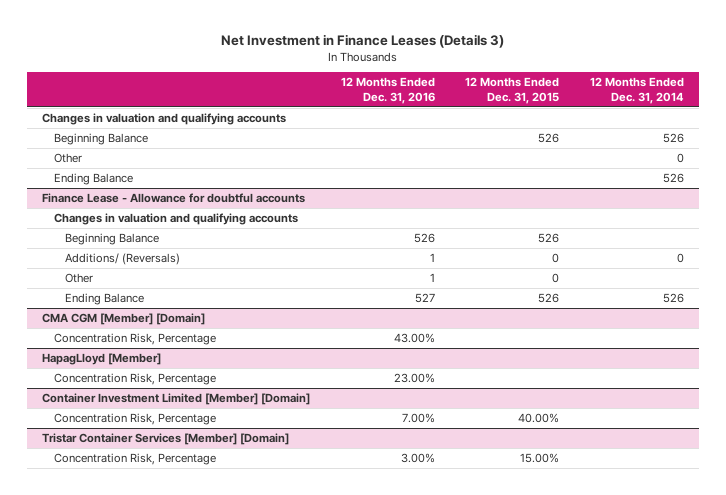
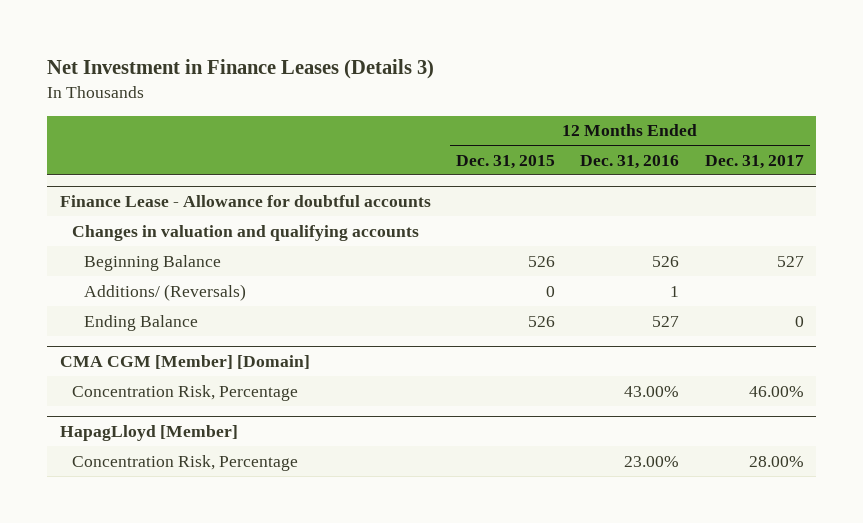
[589,77,684,104] 12 Months Ended Dec. 31, 2014 -> none
none -> [704,154,804,169] Dec. 31, 2017
[42,113,287,126] Changes in valuation and qualifying accounts -> none
[53,133,148,146] Beginning Balance -> none
[53,153,82,164] Other -> none
[53,173,133,186] Ending Balance -> none
[65,273,94,284] Other -> none
[42,393,311,406] Container Investment Limited [Member] [Domain] -> none
[53,413,216,426] Concentration Risk, Percentage -> none
[42,433,290,446] Tristar Container Services [Member] [Domain] -> none
[53,453,216,466] Concentration Risk, Percentage -> none

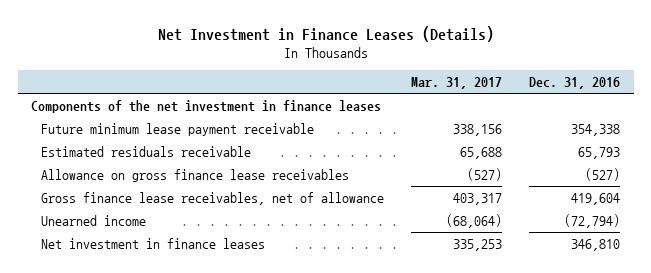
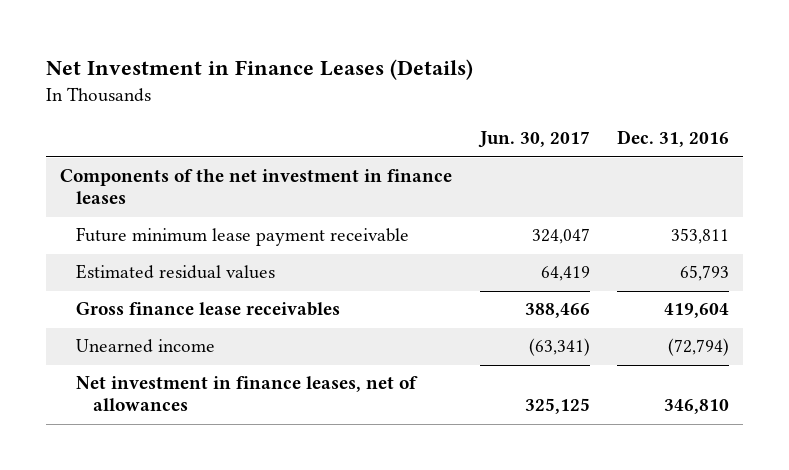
[411,77,503,90] Mar. 31, 2017 -> none
none -> [477,131,590,149] Jun. 30, 2017
[41,168,350,182] Allowance on gross finance lease receivables -> none
[571,123,621,136] 354,338 -> [671,228,730,245] 353,811
[41,145,252,157] Estimated residuals receivable -> [76,264,276,280] Estimated residual values
[41,191,385,205] Gross finance lease receivables, net of allowance -> [76,302,341,317] Gross finance lease receivables
[41,237,266,249] Net investment in finance leases -> [76,376,419,412] Net investment in finance leases, net of allowances

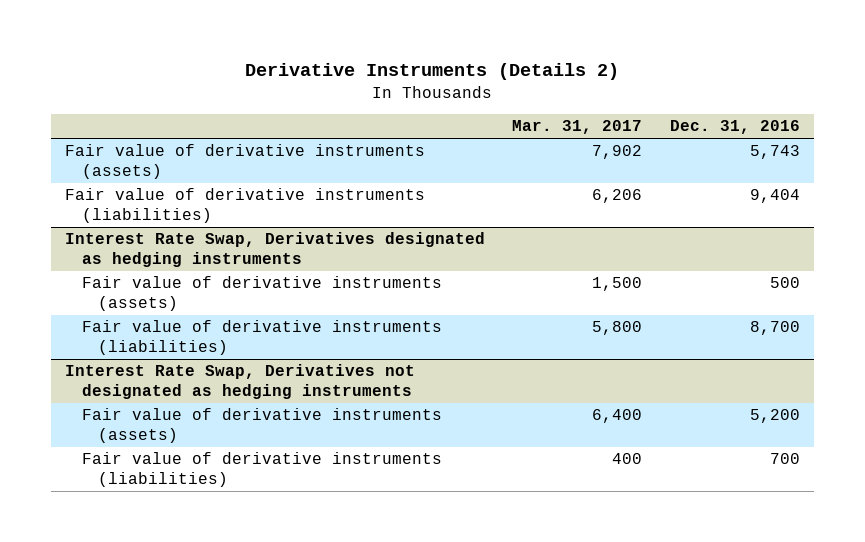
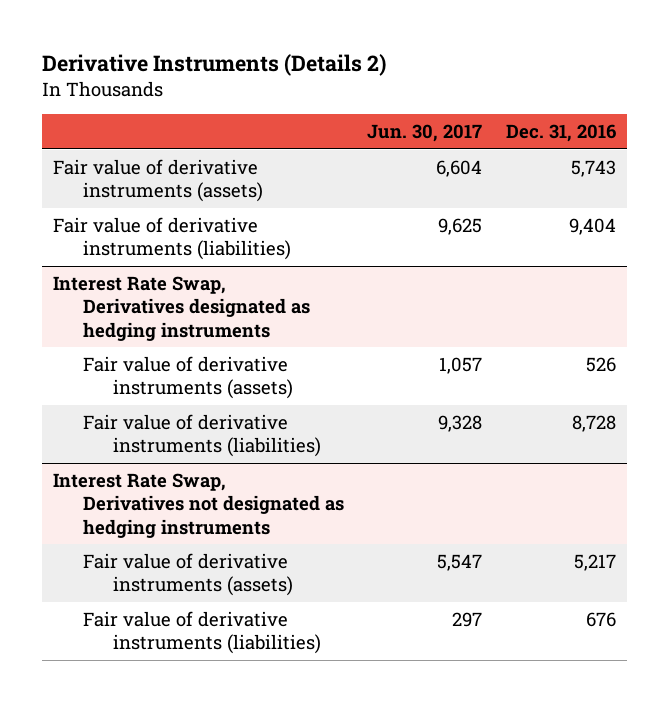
[512,120,643,135] Mar. 31, 2017 -> none
none -> [367,124,483,143] Jun. 30, 2017
[769,277,800,289] 500 -> [585,356,616,372] 526
[749,321,800,336] 8,700 -> [571,414,616,432] 8,728
[749,409,800,424] 5,200 -> [573,553,616,571] 5,217
[769,453,800,465] 700 -> [585,611,616,627] 676

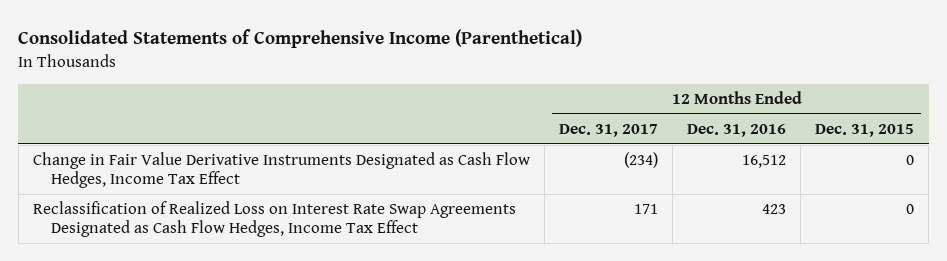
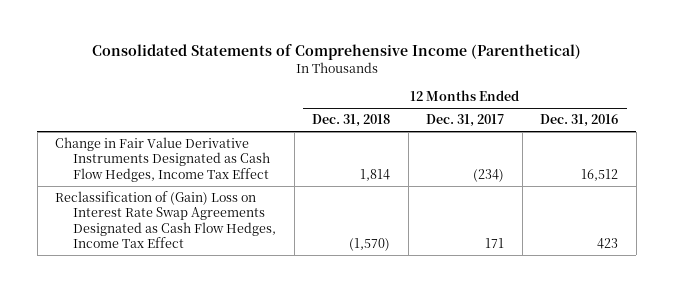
[815,123,915,137] Dec. 31, 2015 -> none
none -> [312,114,391,128] Dec. 31, 2018
[33,201,517,238] Reclassification of Realized Loss on Interest Rate Swap Agreements Designated as Cash Flow Hedges, Income Tax Effect -> [55,190,277,248] Reclassification of (Gain) Loss on Interest Rate Swap Agreements Designated as Cash Flow Hedges, Income Tax Effect

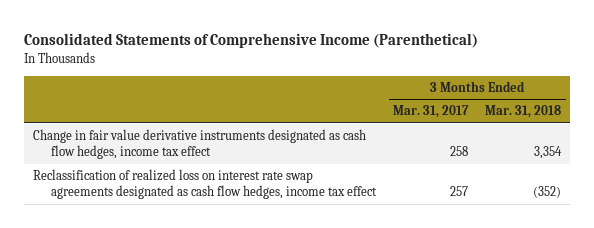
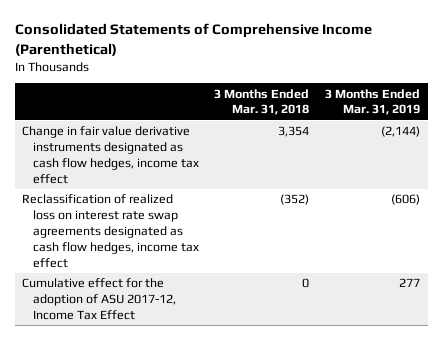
[393,105,470,119] Mar. 31, 2017 -> none
none -> [325,88,421,116] 3 Months Ended Mar. 31, 2019
none -> [22,278,176,321] Cumulative effect for the adoption of ASU 2017-12, Income Tax Effect

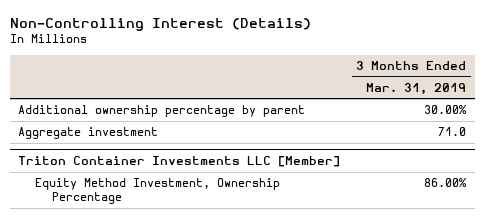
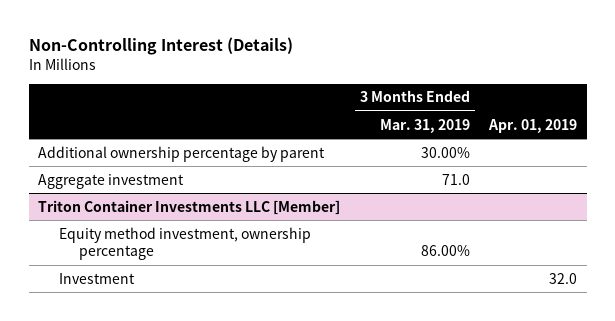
none -> [488,118,578,133] Apr. 01, 2019
[34,178,280,205] Equity Method Investment, Ownership Percentage -> [58,226,311,261] Equity method investment, ownership percentage
none -> [58,272,135,284] Investment

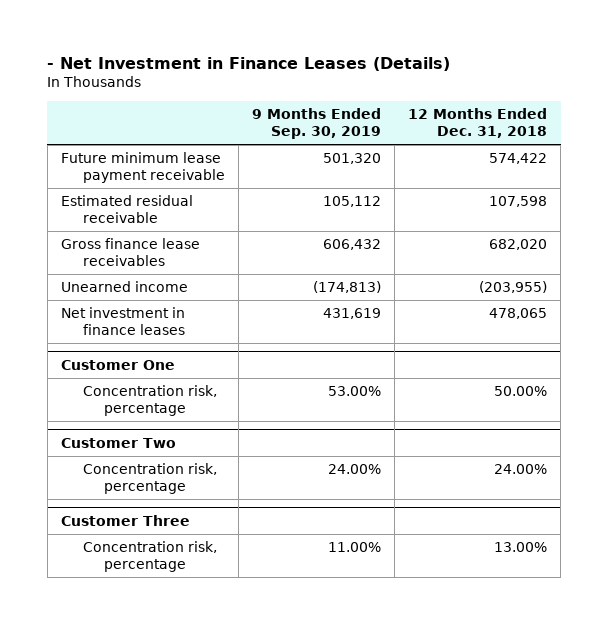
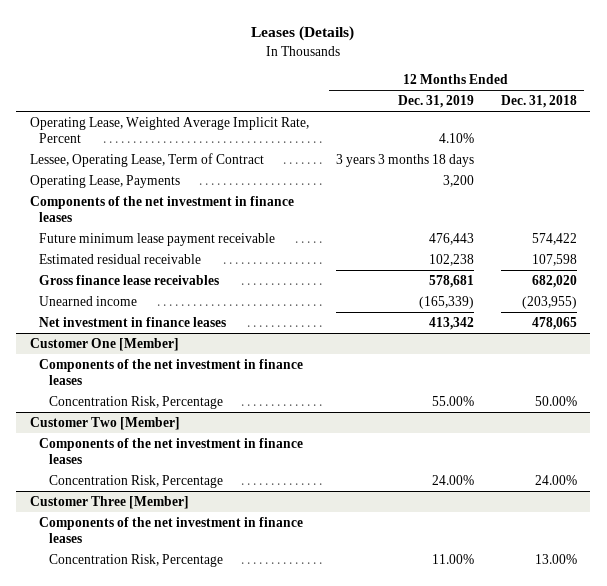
[47,56,451,71] - Net Investment in Finance Leases (Details) -> [251,26,355,42] Leases (Details)
[251,108,381,140] 9 Months Ended Sep. 30, 2019 -> none
none -> [397,95,474,109] Dec. 31, 2019
none -> [29,116,309,143] Operating Lease, Weighted Average Implicit Rate, Percent
none -> [29,152,264,167] Lessee, Operating Lease, Term of Contract
none -> [29,174,180,188] Operating Lease, Payments
none -> [29,195,294,222] Components of the net investment in finance leases
[60,359,175,370] Customer One -> [29,337,179,351] Customer One [Member]
none -> [39,358,304,385] Components of the net investment in finance leases
[82,385,217,417] Concentration risk, percentage -> [48,395,223,409] Concentration Risk, Percentage
[60,437,176,448] Customer Two -> [29,416,180,430] Customer Two [Member]
none -> [39,437,304,464] Components of the net investment in finance leases
[82,463,217,495] Concentration risk, percentage -> [48,474,223,488] Concentration Risk, Percentage
[60,514,190,526] Customer Three -> [29,495,189,509] Customer Three [Member]
none -> [39,516,304,543] Components of the net investment in finance leases
[82,541,217,573] Concentration risk, percentage -> [48,553,223,567] Concentration Risk, Percentage

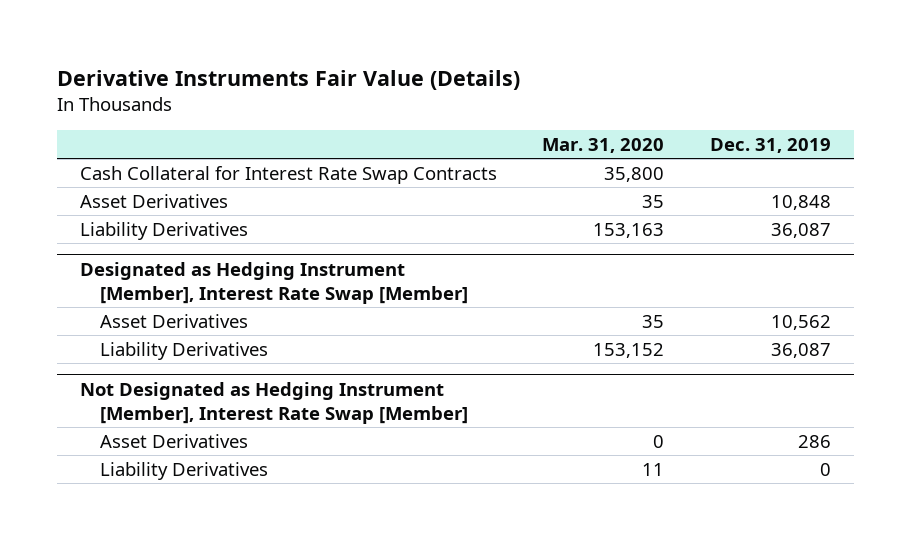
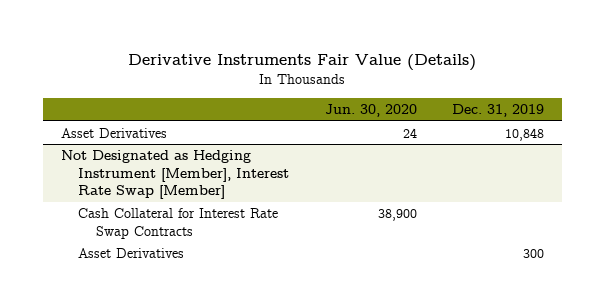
[542,137,665,153] Mar. 31, 2020 -> none
none -> [324,104,417,118] Jun. 30, 2020
[79,165,497,184] Cash Collateral for Interest Rate Swap Contracts -> none
[79,221,248,240] Liability Derivatives -> none
[79,261,468,304] Designated as Hedging Instrument [Member], Interest Rate Swap [Member] -> none
[99,313,248,328] Asset Derivatives -> none
[99,341,268,360] Liability Derivatives -> none
[99,461,268,480] Liability Derivatives -> none
none -> [78,207,279,239] Cash Collateral for Interest Rate Swap Contracts
[798,434,832,448] 286 -> [522,248,544,258] 300

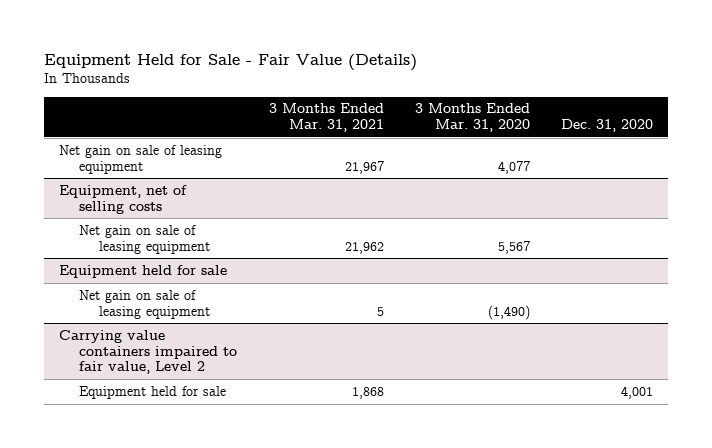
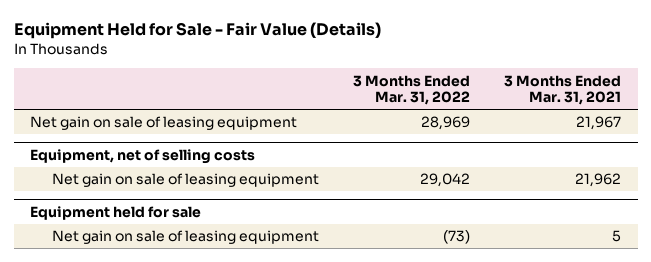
[414,103,530,133] 3 Months Ended Mar. 31, 2020 -> none
[560,119,653,133] Dec. 31, 2020 -> none
none -> [352,74,470,106] 3 Months Ended Mar. 31, 2022
[59,329,238,375] Carrying value containers impaired to fair value, Level 2 -> none
[79,385,227,399] Equipment held for sale -> none

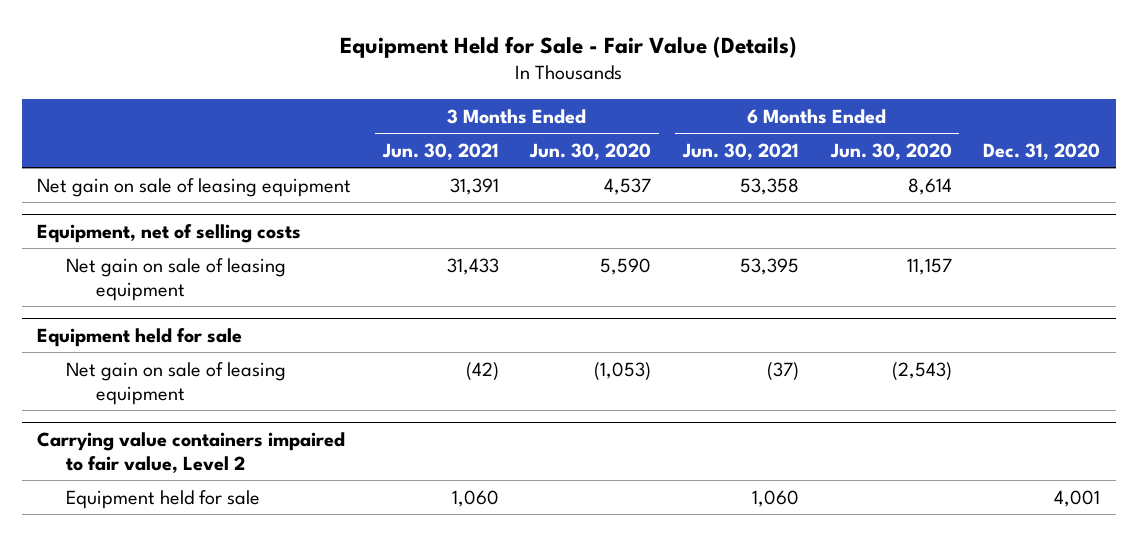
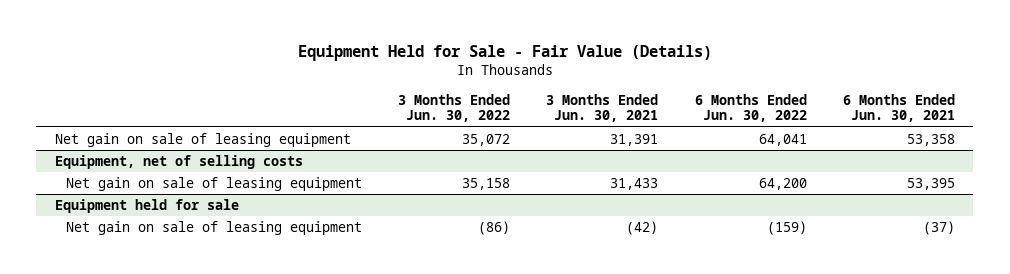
[529,142,652,160] Jun. 30, 2020 -> none
[829,142,952,160] Jun. 30, 2020 -> none
[983,142,1101,160] Dec. 31, 2020 -> none
none -> [398,93,511,123] 3 Months Ended Jun. 30, 2022
none -> [694,93,807,123] 6 Months Ended Jun. 30, 2022
[37,431,346,473] Carrying value containers impaired to fair value, Level 2 -> none
[66,489,261,509] Equipment held for sale -> none

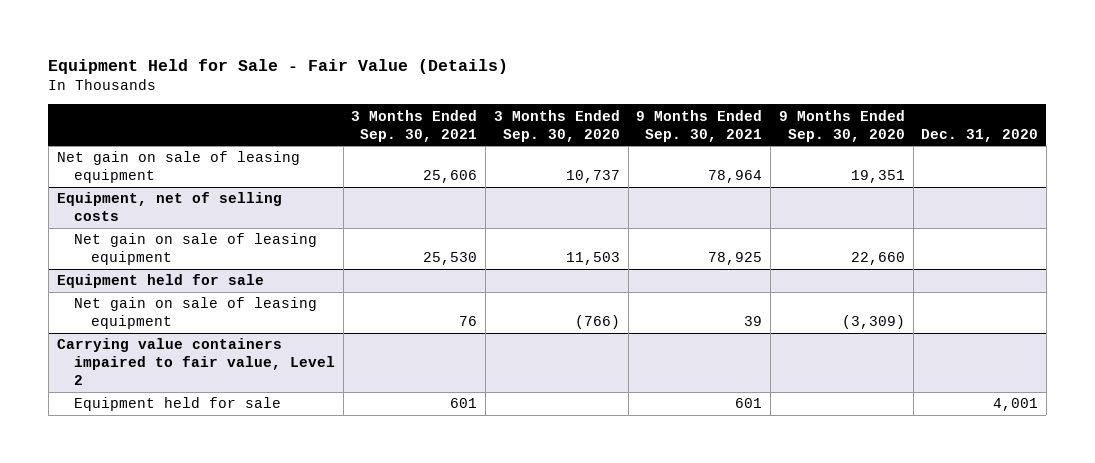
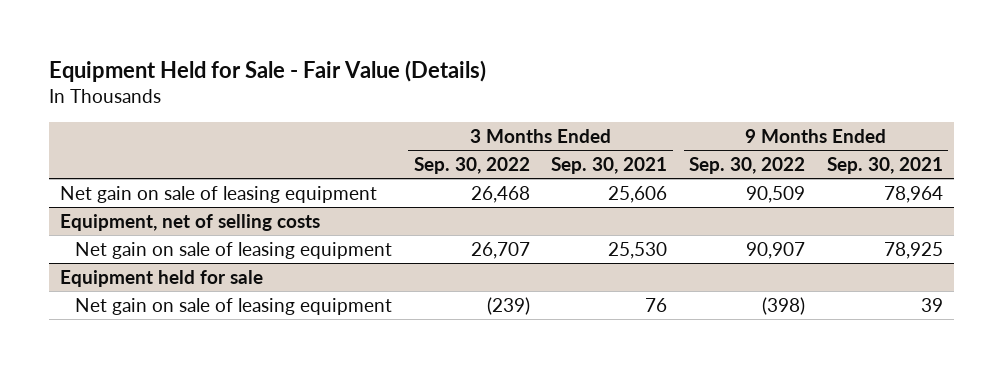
[493,109,620,142] 3 Months Ended Sep. 30, 2020 -> none
[778,109,905,142] 9 Months Ended Sep. 30, 2020 -> none
[921,128,1039,142] Dec. 31, 2020 -> none
none -> [413,156,530,174] Sep. 30, 2022
none -> [689,156,806,174] Sep. 30, 2022
[56,338,335,386] Carrying value containers impaired to fair value, Level 2 -> none
[73,397,281,412] Equipment held for sale -> none

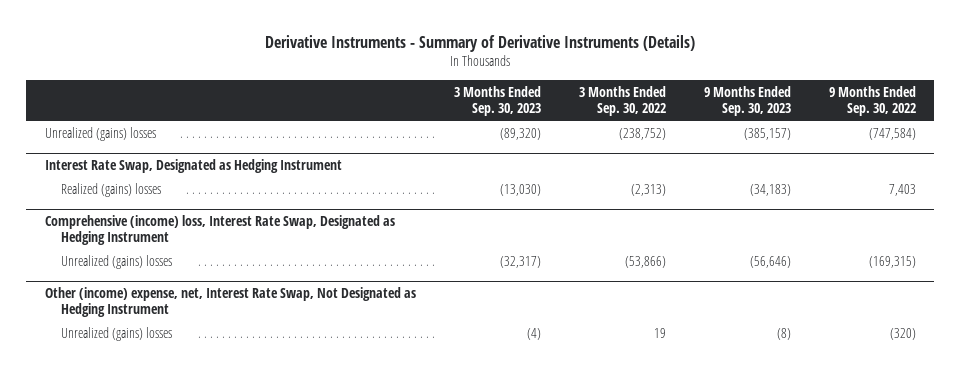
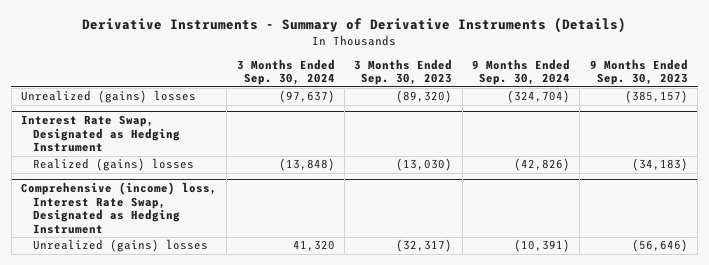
[578,86,666,117] 3 Months Ended Sep. 30, 2022 -> none
[828,86,916,117] 9 Months Ended Sep. 30, 2022 -> none
none -> [236,58,335,86] 3 Months Ended Sep. 30, 2024
none -> [472,58,571,86] 9 Months Ended Sep. 30, 2024
[45,286,417,317] Other (income) expense, net, Interest Rate Swap, Not Designated as Hedging Instrument -> none
[60,326,172,341] Unrealized (gains) losses -> none

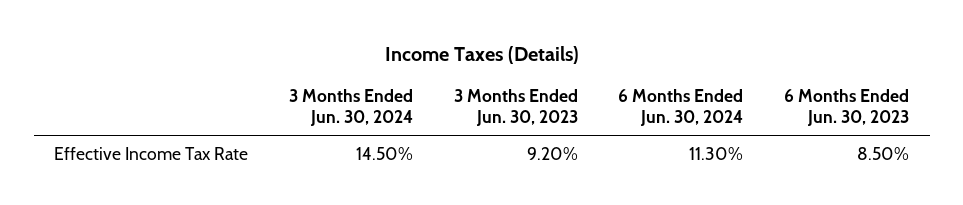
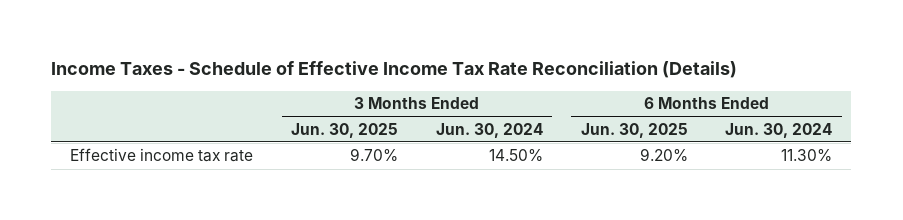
[384,45,579,64] Income Taxes (Details) -> [51,61,738,79] Income Taxes - Schedule of Effective Income Tax Rate Reconciliation (Details)
[453,88,578,127] 3 Months Ended Jun. 30, 2023 -> none
[784,88,910,127] 6 Months Ended Jun. 30, 2023 -> none
none -> [291,122,399,138] Jun. 30, 2025
none -> [580,122,688,138] Jun. 30, 2025
[54,146,249,160] Effective Income Tax Rate -> [70,148,254,163] Effective income tax rate

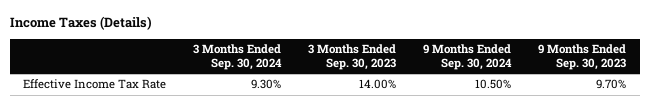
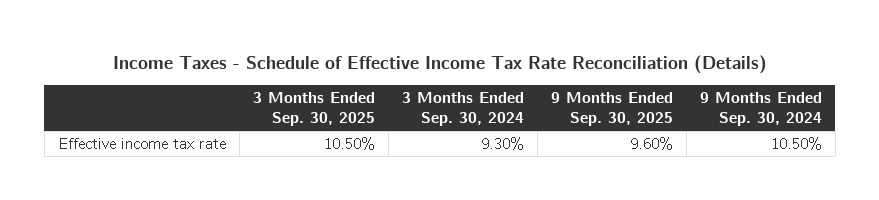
[9,16,152,31] Income Taxes (Details) -> [112,54,767,74] Income Taxes - Schedule of Effective Income Tax Rate Reconciliation (Details)
[308,44,397,71] 3 Months Ended Sep. 30, 2023 -> none
[538,44,627,71] 9 Months Ended Sep. 30, 2023 -> none
none -> [252,91,375,127] 3 Months Ended Sep. 30, 2025
none -> [550,91,673,127] 9 Months Ended Sep. 30, 2025
[23,79,167,90] Effective Income Tax Rate -> [57,138,226,150] Effective income tax rate

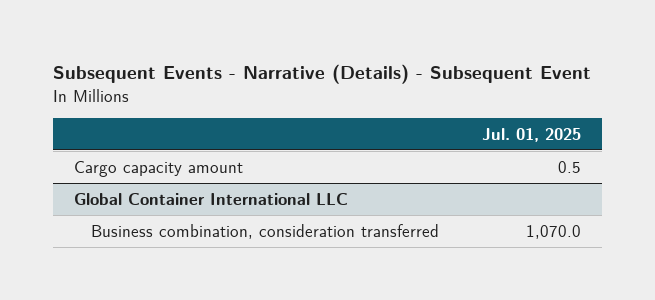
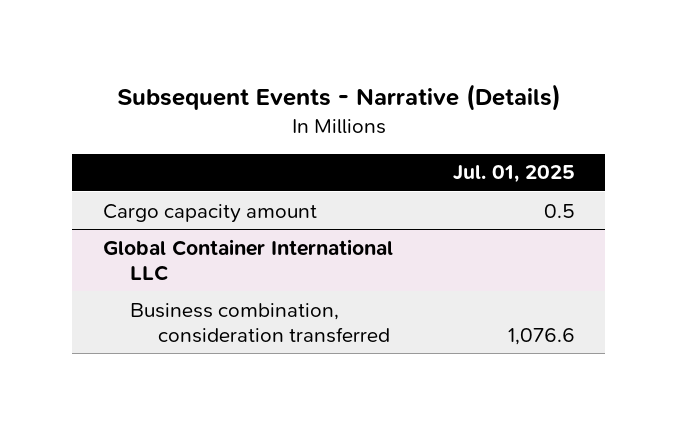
[53,64,592,85] Subsequent Events - Narrative (Details) - Subsequent Event -> [116,83,561,111] Subsequent Events - Narrative (Details)
[525,224,581,239] 1,070.0 -> [508,327,576,345] 1,076.6

